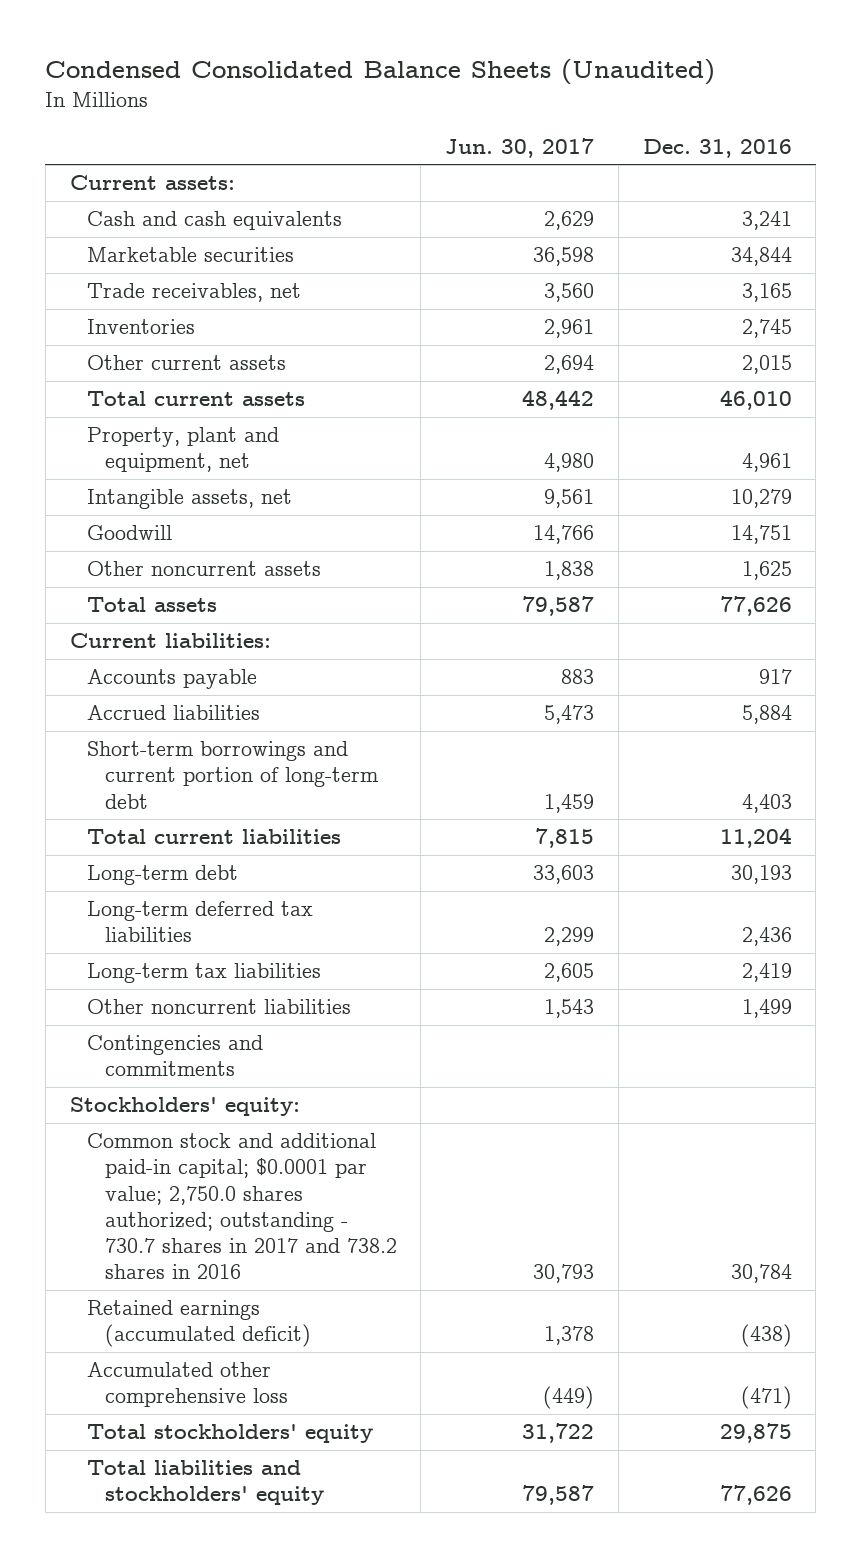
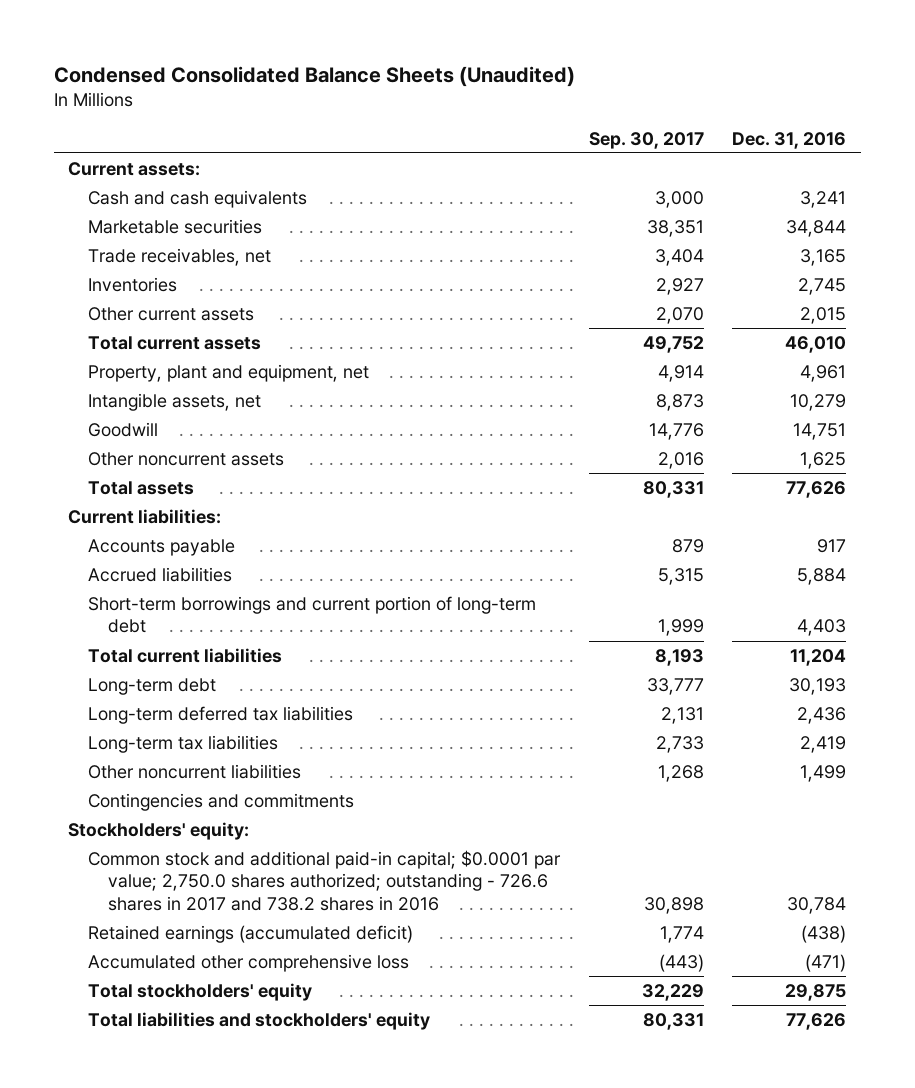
[445,137,595,158] Jun. 30, 2017 -> none
none -> [588,131,704,149] Sep. 30, 2017
[87,1133,397,1279] Common stock and additional paid-in capital; $0.0001 par value; 2,750.0 shares authorized; outstanding - 730.7 shares in 2017 and 738.2 shares in 2016 -> [88,849,562,912] Common stock and additional paid-in capital; $0.0001 par value; 2,750.0 shares authorized; outstanding - 726.6 shares in 2017 and 738.2 shares in 2016

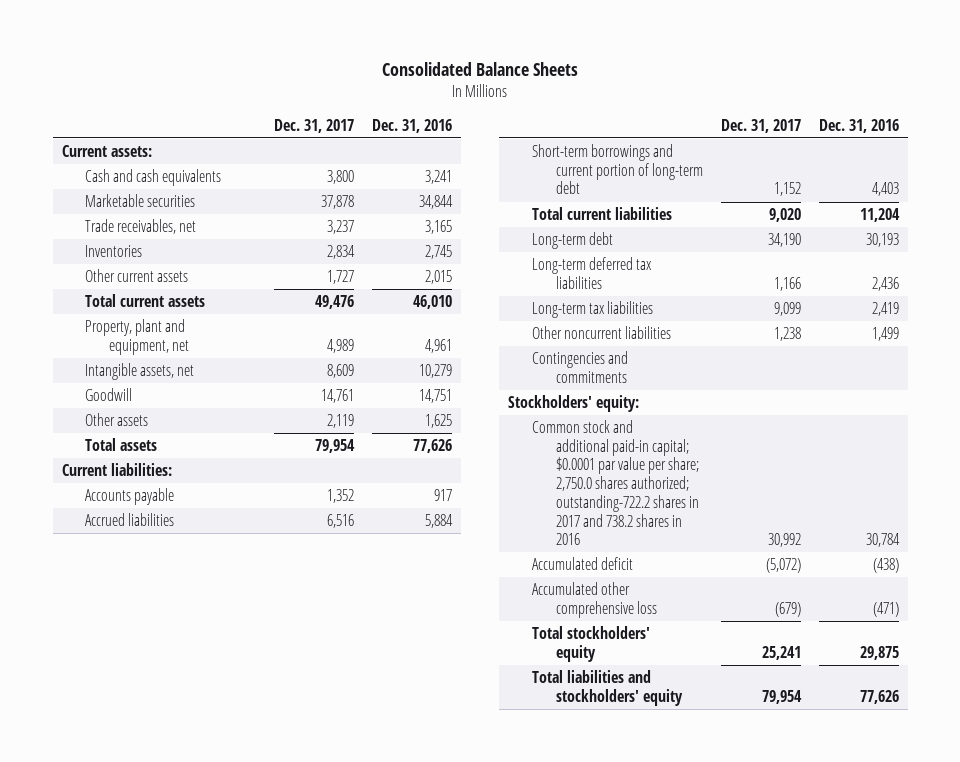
[53,65,575,87] Condensed Consolidated Balance Sheets (Unaudited) -> [382,62,579,77] Consolidated Balance Sheets
[588,131,704,149] Sep. 30, 2017 -> none
none -> [273,118,354,133] Dec. 31, 2017
[88,451,285,466] Other noncurrent assets -> [85,412,149,426] Other assets
[88,849,562,912] Common stock and additional paid-in capital; $0.0001 par value; 2,750.0 shares authorized; outstanding - 726.6 shares in 2017 and 738.2 shares in 2016 -> [531,419,699,546] Common stock and additional paid-in capital; $0.0001 par value per share; 2,750.0 shares authorized; outstanding-722.2 shares in 2017 and 738.2 shares in 2016
[88,924,414,943] Retained earnings (accumulated deficit) -> [531,556,633,570] Accumulated deficit

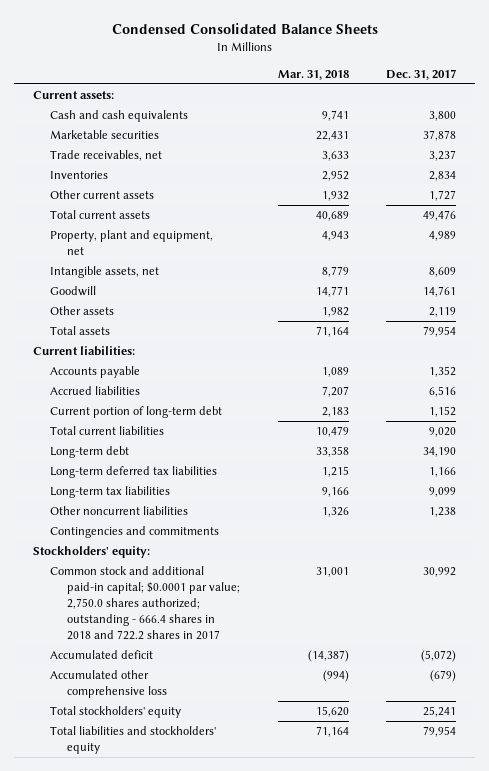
[382,62,579,77] Consolidated Balance Sheets -> [111,22,378,34] Condensed Consolidated Balance Sheets
[371,118,452,133] Dec. 31, 2016 -> none
none -> [277,69,349,80] Mar. 31, 2018
[531,143,703,195] Short-term borrowings and current portion of long-term debt -> [49,406,222,419] Current portion of long-term debt
[531,419,699,546] Common stock and additional paid-in capital; $0.0001 par value per share; 2,750.0 shares authorized; outstanding-722.2 shares in 2017 and 738.2 shares in 2016 -> [49,566,240,641] Common stock and additional paid-in capital; $0.0001 par value; 2,750.0 shares authorized; outstanding - 666.4 shares in 2018 and 722.2 shares in 2017

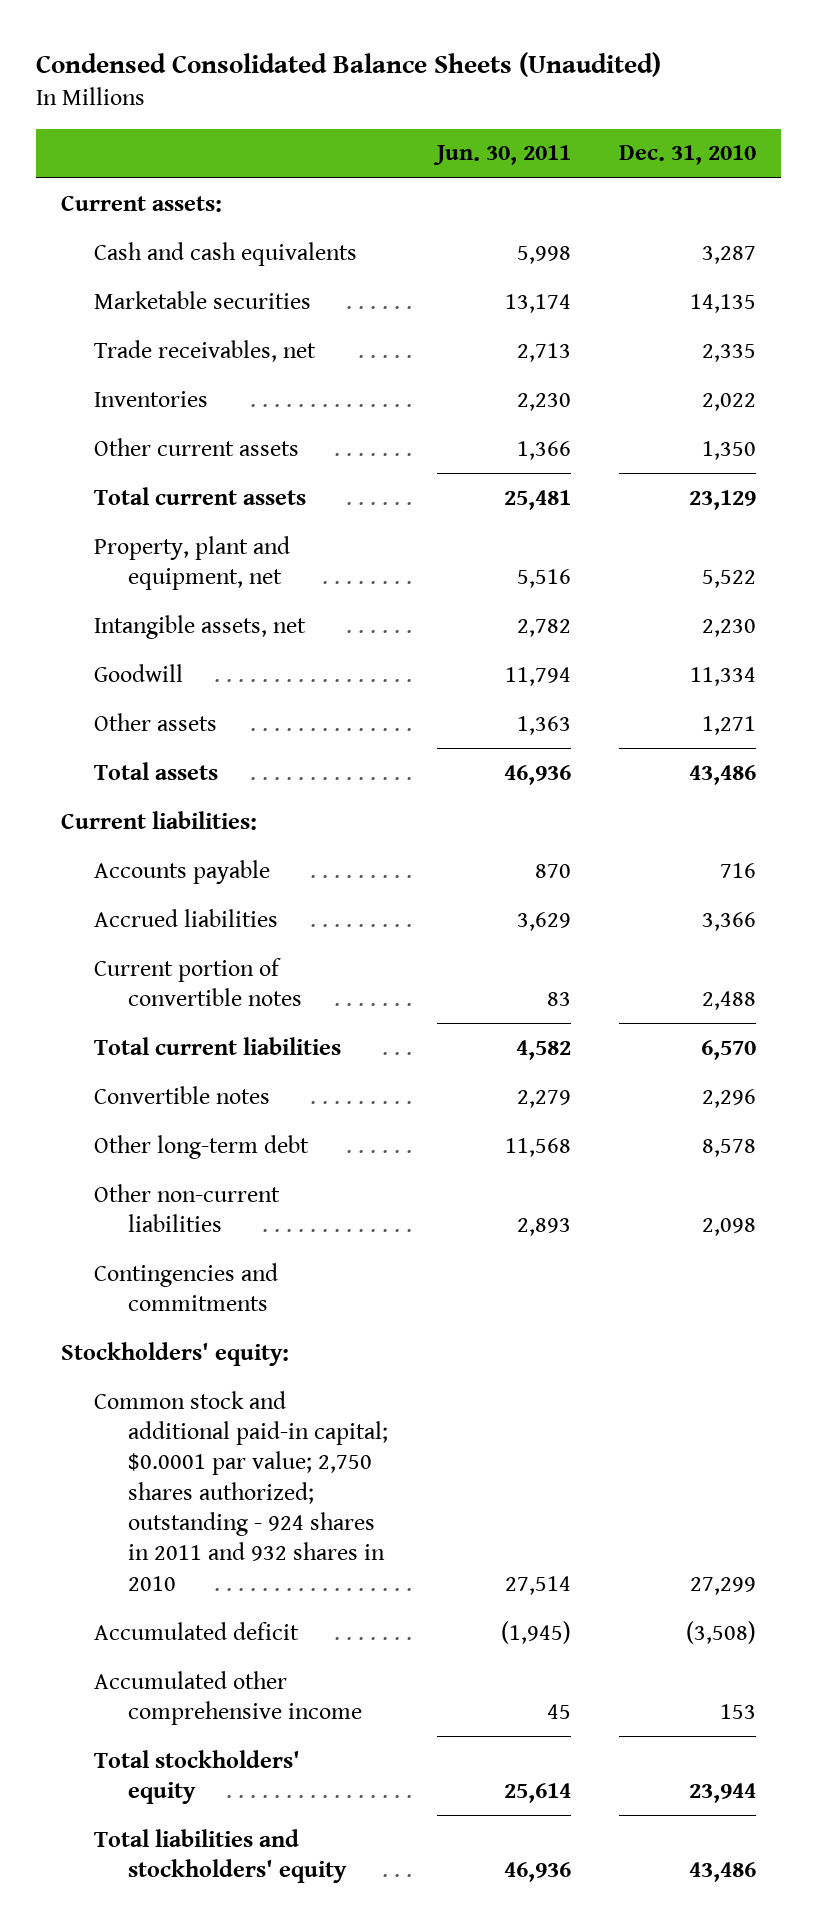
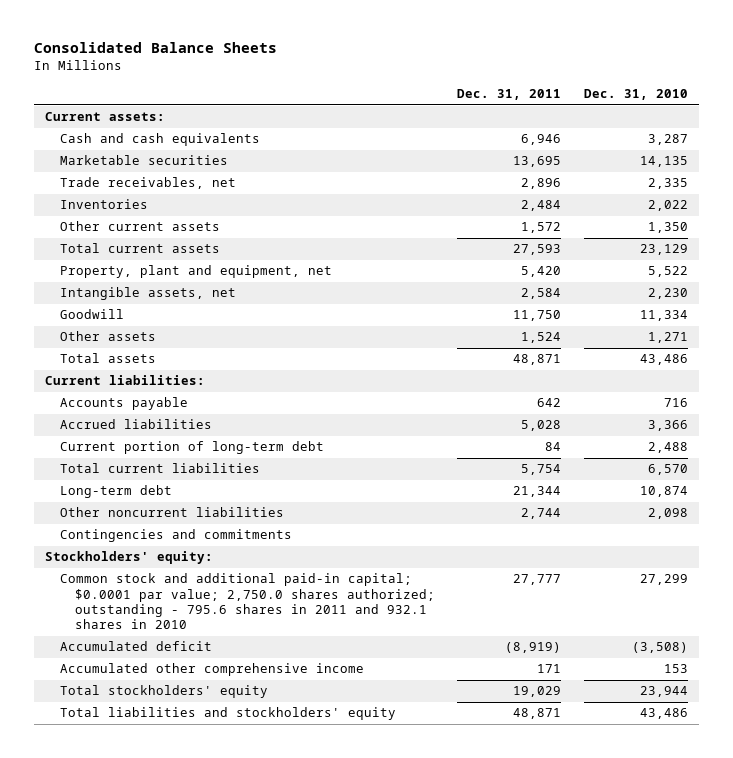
[36,51,662,77] Condensed Consolidated Balance Sheets (Unaudited) -> [34,42,278,54] Consolidated Balance Sheets
[432,145,571,166] Jun. 30, 2011 -> none
none -> [457,89,562,101] Dec. 31, 2011
[94,957,302,1007] Current portion of convertible notes -> [60,441,325,455] Current portion of long-term debt
[94,1085,271,1104] Convertible notes -> none
[94,1134,310,1159] Other long-term debt -> [60,485,173,499] Long-term debt
[702,1138,757,1157] 8,578 -> [639,486,688,498] 10,874
[94,1183,281,1233] Other non-current liabilities -> [60,507,285,518] Other noncurrent liabilities
[94,1390,388,1591] Common stock and additional paid-in capital; $0.0001 par value; 2,750 shares authorized; outstanding - 924 shares in 2011 and 932 shares in 2010 -> [60,573,436,630] Common stock and additional paid-in capital; $0.0001 par value; 2,750.0 shares authorized; outstanding - 795.6 shares in 2011 and 932.1 shares in 2010

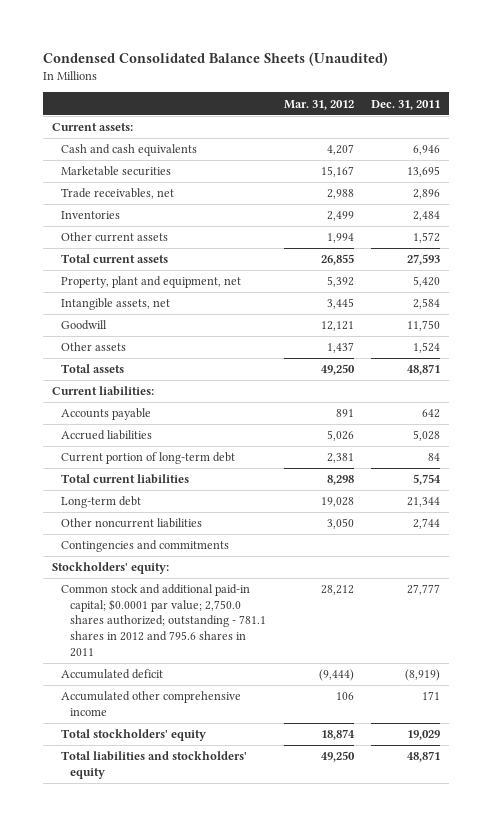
[34,42,278,54] Consolidated Balance Sheets -> [42,51,388,66] Condensed Consolidated Balance Sheets (Unaudited)
[583,89,688,101] Dec. 31, 2010 -> none
none -> [283,99,354,110] Mar. 31, 2012
[60,573,436,630] Common stock and additional paid-in capital; $0.0001 par value; 2,750.0 shares authorized; outstanding - 795.6 shares in 2011 and 932.1 shares in 2010 -> [60,584,267,657] Common stock and additional paid-in capital; $0.0001 par value; 2,750.0 shares authorized; outstanding - 781.1 shares in 2012 and 795.6 shares in 2011

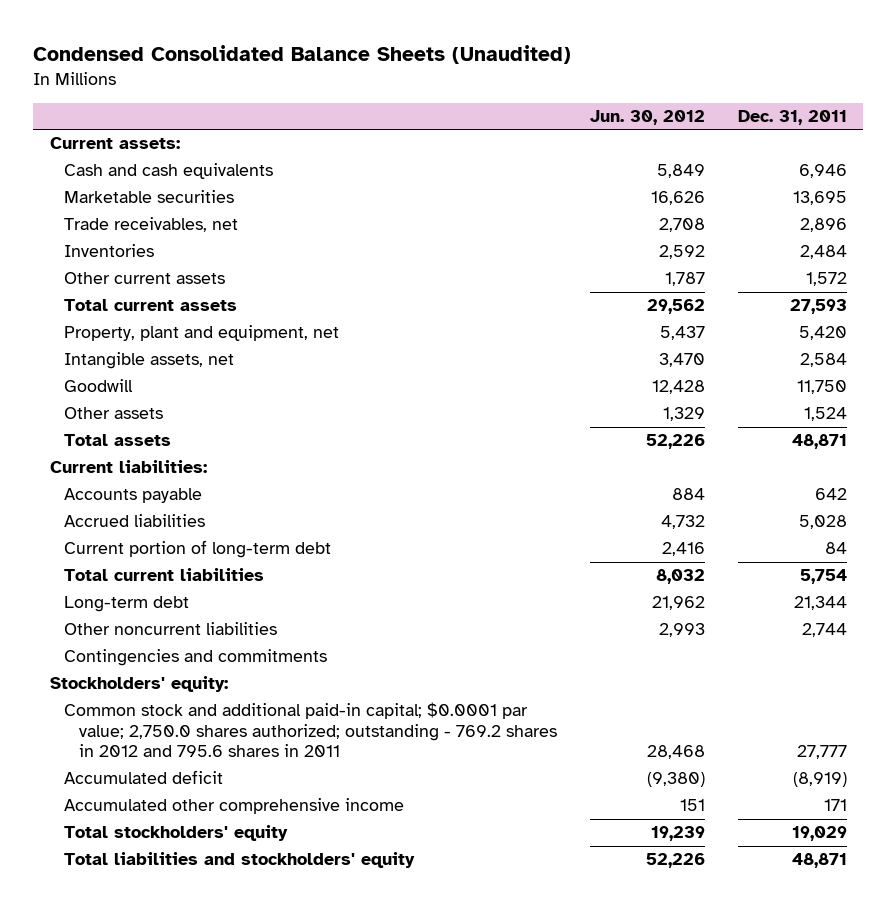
[283,99,354,110] Mar. 31, 2012 -> none
none -> [589,110,705,126] Jun. 30, 2012
[60,584,267,657] Common stock and additional paid-in capital; $0.0001 par value; 2,750.0 shares authorized; outstanding - 781.1 shares in 2012 and 795.6 shares in 2011 -> [64,702,558,758] Common stock and additional paid-in capital; $0.0001 par value; 2,750.0 shares authorized; outstanding - 769.2 shares in 2012 and 795.6 shares in 2011

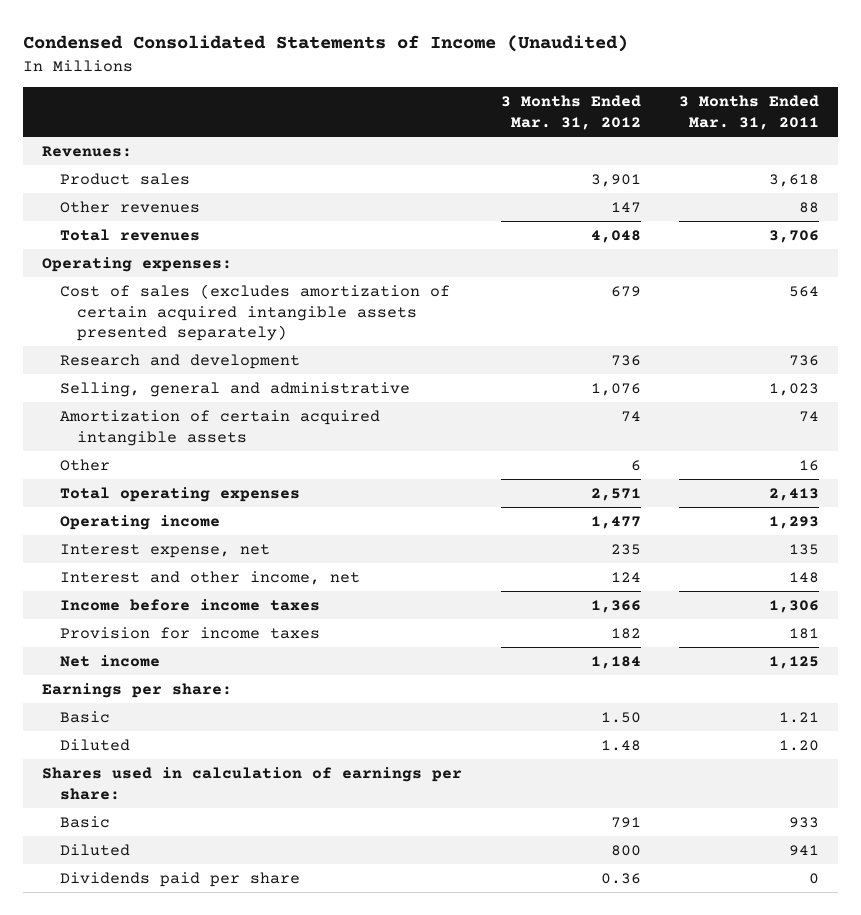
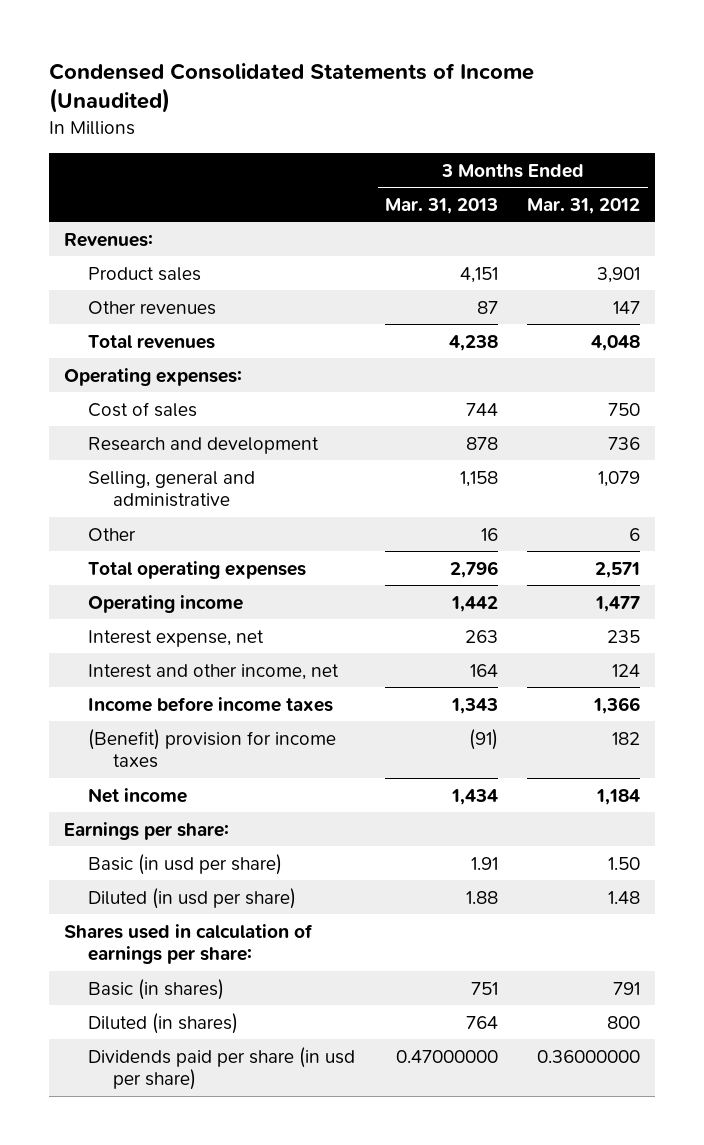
[679,95,820,130] 3 Months Ended Mar. 31, 2011 -> none
none -> [384,197,498,214] Mar. 31, 2013
[59,283,450,342] Cost of sales (excludes amortization of certain acquired intangible assets presented separately) -> none
none -> [88,401,198,417] Cost of sales
[59,409,380,446] Amortization of certain acquired intangible assets -> none
[590,382,641,396] 1,076 -> [598,470,641,487] 1,079
[59,626,320,639] Provision for income taxes -> [88,728,337,769] (Benefit) provision for income taxes
[59,710,110,723] Basic -> [88,853,283,875] Basic (in usd per share)
[59,738,130,751] Diluted -> [88,887,297,909] Diluted (in usd per share)
[59,815,110,828] Basic -> [88,978,225,1000] Basic (in shares)
[59,843,130,856] Diluted -> [88,1012,239,1034] Diluted (in shares)
[59,871,300,887] Dividends paid per share -> [88,1046,356,1091] Dividends paid per share (in usd per share)
[600,872,641,884] 0.36 -> [537,1049,641,1063] 0.36000000

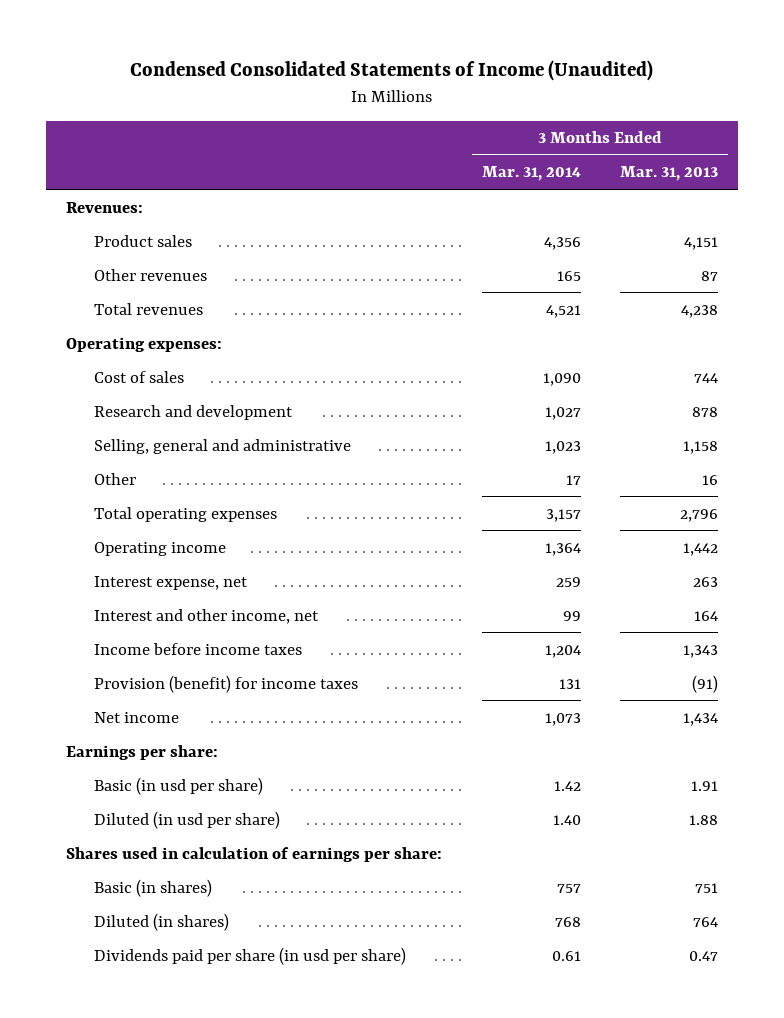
[527,197,641,214] Mar. 31, 2012 -> none
none -> [481,166,581,182] Mar. 31, 2014
[88,728,337,769] (Benefit) provision for income taxes -> [93,674,358,693] Provision (benefit) for income taxes
[395,1049,498,1063] 0.47000000 -> [689,950,719,961] 0.47

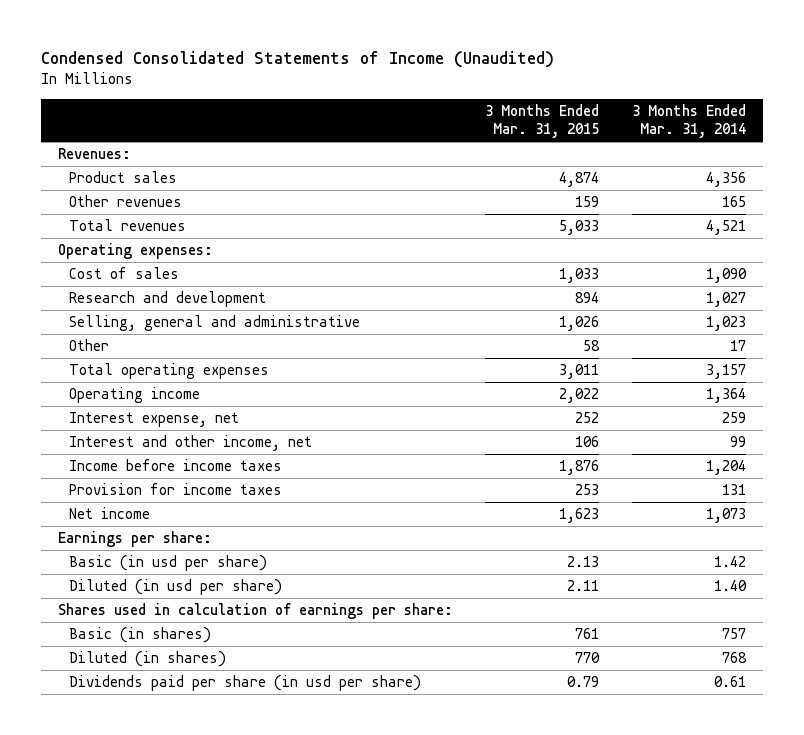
[620,166,719,182] Mar. 31, 2013 -> none
none -> [485,104,600,138] 3 Months Ended Mar. 31, 2015
[93,674,358,693] Provision (benefit) for income taxes -> [69,483,283,496] Provision for income taxes

